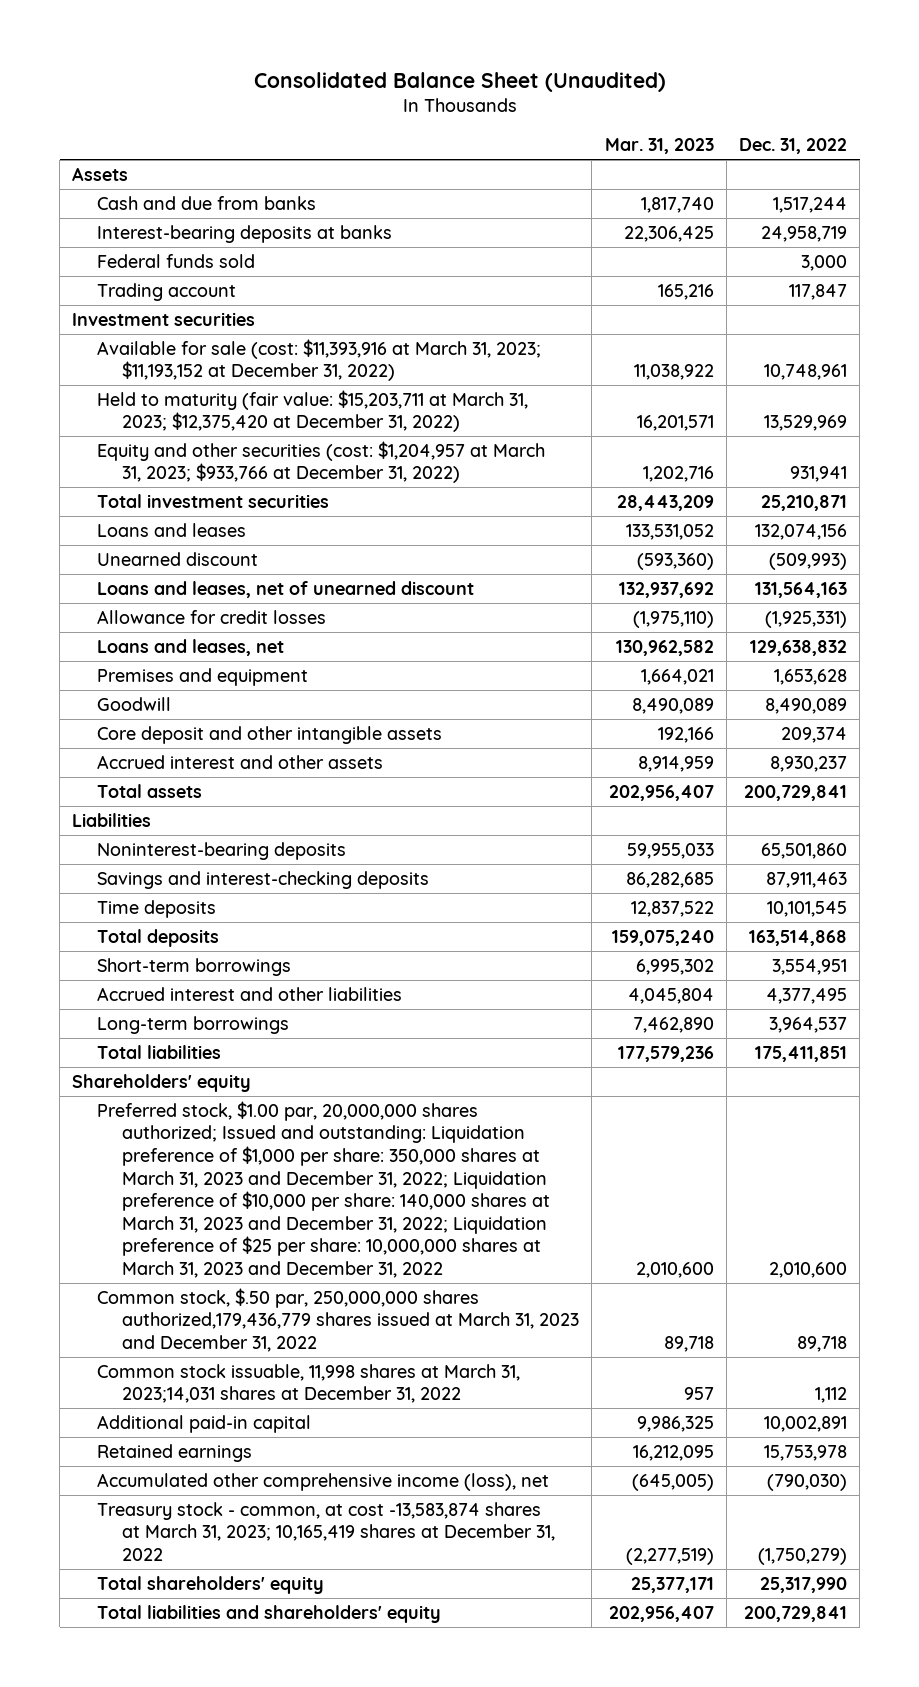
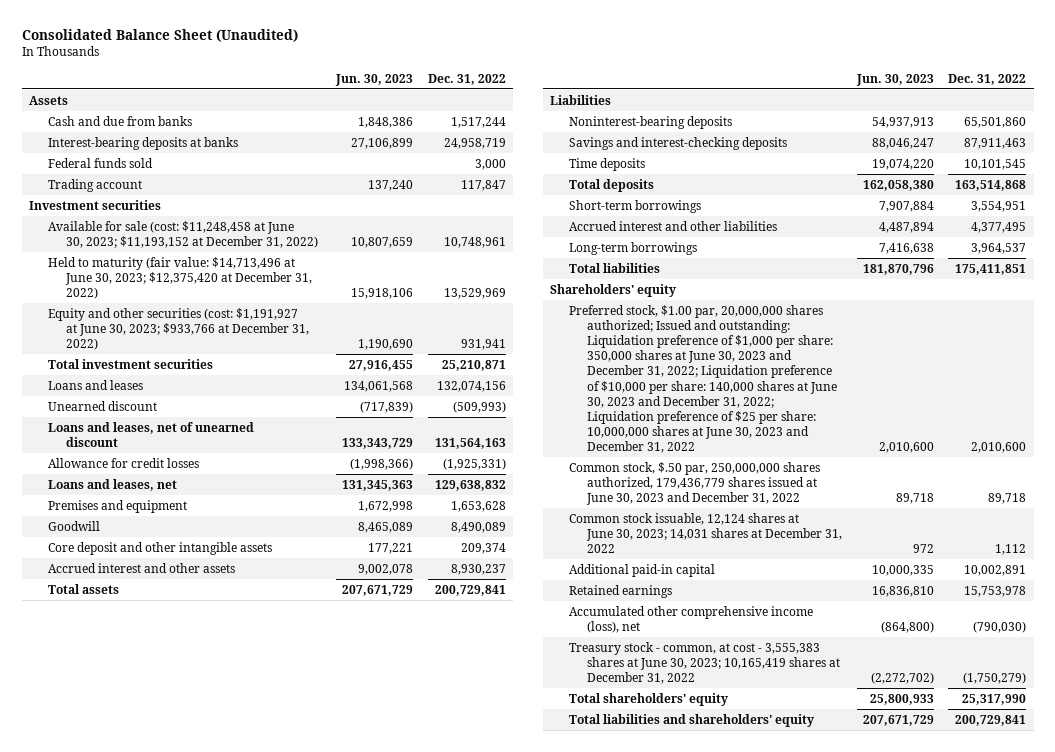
[604,138,714,155] Mar. 31, 2023 -> none
none -> [334,73,413,86] Jun. 30, 2023
[97,338,542,382] Available for sale (cost: $11,393,916 at March 31, 2023; $11,193,152 at December 31, 2022) -> [47,220,319,248] Available for sale (cost: $11,248,458 at June 30, 2023; $11,193,152 at December 31, 2022)
[97,389,529,433] Held to maturity (fair value: $15,203,711 at March 31, 2023; $12,375,420 at December 31, 2022) -> [47,256,313,299] Held to maturity (fair value: $14,713,496 at June 30, 2023; $12,375,420 at December 31, 2022)
[97,440,546,484] Equity and other securities (cost: $1,204,957 at March 31, 2023; $933,766 at December 31, 2022) -> [47,307,310,350] Equity and other securities (cost: $1,191,927 at June 30, 2023; $933,766 at December 31, 2022)
[97,1100,551,1279] Preferred stock, $1.00 par, 20,000,000 shares authorized; Issued and outstanding: Liquidation preference of $1,000 per share: 350,000 shares at March 31, 2023 and December 31, 2022; Liquidation preference of $10,000 per share: 140,000 shares at March 31, 2023 and December 31, 2022; Liquidation preference of $25 per share: 10,000,000 shares at March 31, 2023 and December 31, 2022 -> [568,304,838,454] Preferred stock, $1.00 par, 20,000,000 shares authorized; Issued and outstanding: Liquidation preference of $1,000 per share: 350,000 shares at June 30, 2023 and December 31, 2022; Liquidation preference of $10,000 per share: 140,000 shares at June 30, 2023 and December 31, 2022; Liquidation preference of $25 per share: 10,000,000 shares at June 30, 2023 and December 31, 2022
[97,1287,580,1353] Common stock, $.50 par, 250,000,000 shares authorized,179,436,779 shares issued at March 31, 2023 and December 31, 2022 -> [568,461,820,505] Common stock, $.50 par, 250,000,000 shares authorized, 179,436,779 shares issued at June 30, 2023 and December 31, 2022
[97,1363,521,1404] Common stock issuable, 11,998 shares at March 31, 2023;14,031 shares at December 31, 2022 -> [568,512,843,553] Common stock issuable, 12,124 shares at June 30, 2023; 14,031 shares at December 31, 2022
[97,1501,556,1562] Treasury stock - common, at cost -13,583,874 shares at March 31, 2023; 10,165,419 shares at December 31, 2022 -> [568,641,841,684] Treasury stock - common, at cost - 3,555,383 shares at June 30, 2023; 10,165,419 shares at December 31, 2022

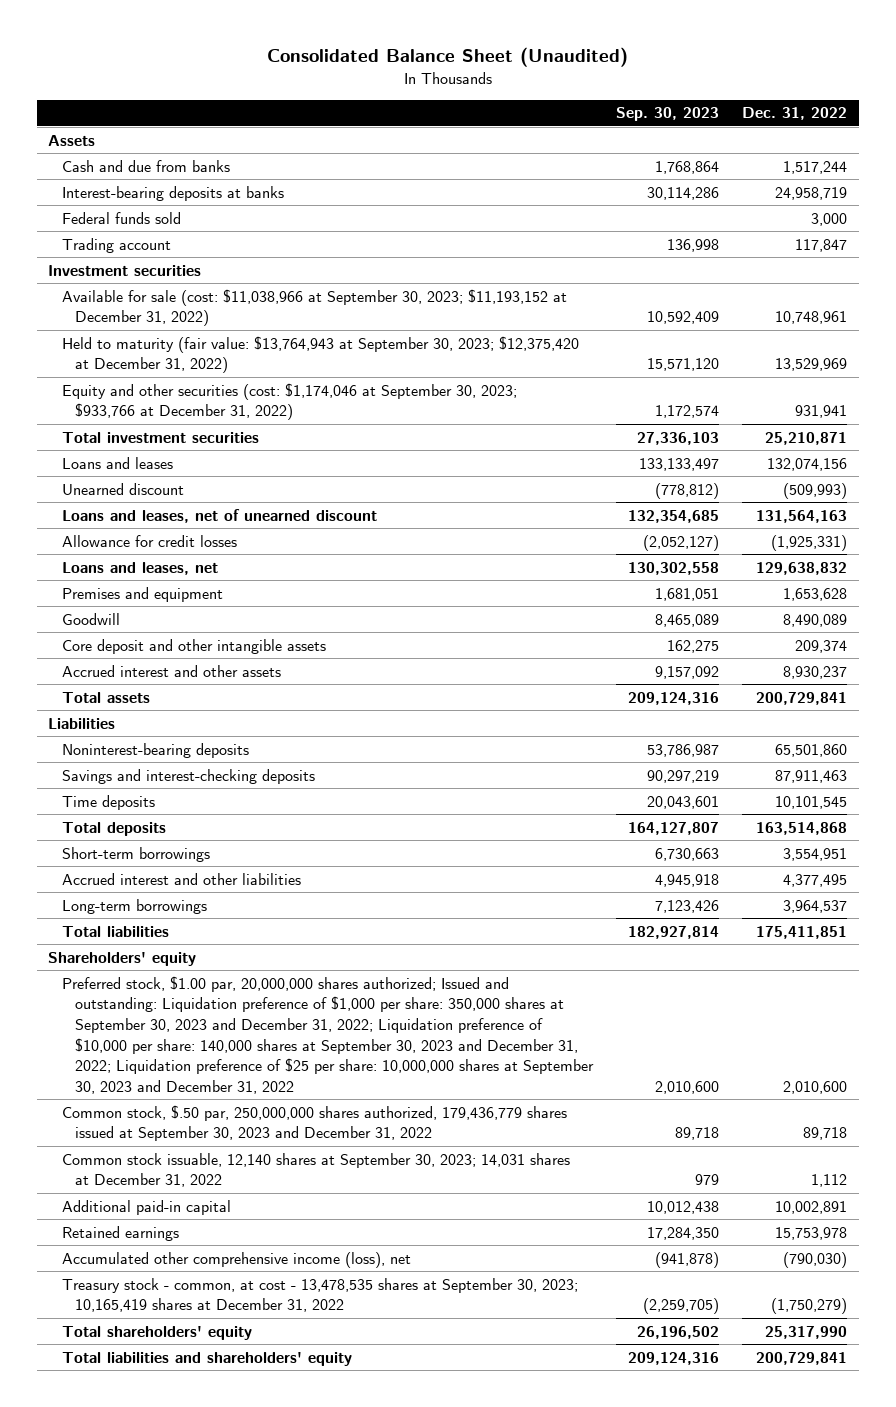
[334,73,413,86] Jun. 30, 2023 -> none
none -> [615,107,719,122] Sep. 30, 2023
[47,220,319,248] Available for sale (cost: $11,248,458 at June 30, 2023; $11,193,152 at December 31, 2022) -> [61,288,567,327] Available for sale (cost: $11,038,966 at September 30, 2023; $11,193,152 at December 31, 2022)
[47,256,313,299] Held to maturity (fair value: $14,713,496 at June 30, 2023; $12,375,420 at December 31, 2022) -> [61,335,579,374] Held to maturity (fair value: $13,764,943 at September 30, 2023; $12,375,420 at December 31, 2022)
[47,307,310,350] Equity and other securities (cost: $1,191,927 at June 30, 2023; $933,766 at December 31, 2022) -> [61,382,517,421] Equity and other securities (cost: $1,174,046 at September 30, 2023; $933,766 at December 31, 2022)
[568,304,838,454] Preferred stock, $1.00 par, 20,000,000 shares authorized; Issued and outstanding: Liquidation preference of $1,000 per share: 350,000 shares at June 30, 2023 and December 31, 2022; Liquidation preference of $10,000 per share: 140,000 shares at June 30, 2023 and December 31, 2022; Liquidation preference of $25 per share: 10,000,000 shares at June 30, 2023 and December 31, 2022 -> [61,975,594,1094] Preferred stock, $1.00 par, 20,000,000 shares authorized; Issued and outstanding: Liquidation preference of $1,000 per share: 350,000 shares at September 30, 2023 and December 31, 2022; Liquidation preference of $10,000 per share: 140,000 shares at September 30, 2023 and December 31, 2022; Liquidation preference of $25 per share: 10,000,000 shares at September 30, 2023 and December 31, 2022
[568,461,820,505] Common stock, $.50 par, 250,000,000 shares authorized, 179,436,779 shares issued at June 30, 2023 and December 31, 2022 -> [61,1104,567,1142] Common stock, $.50 par, 250,000,000 shares authorized, 179,436,779 shares issued at September 30, 2023 and December 31, 2022
[568,512,843,553] Common stock issuable, 12,124 shares at June 30, 2023; 14,031 shares at December 31, 2022 -> [61,1152,570,1188] Common stock issuable, 12,140 shares at September 30, 2023; 14,031 shares at December 31, 2022
[568,641,841,684] Treasury stock - common, at cost - 3,555,383 shares at June 30, 2023; 10,165,419 shares at December 31, 2022 -> [61,1277,578,1313] Treasury stock - common, at cost - 13,478,535 shares at September 30, 2023; 10,165,419 shares at December 31, 2022

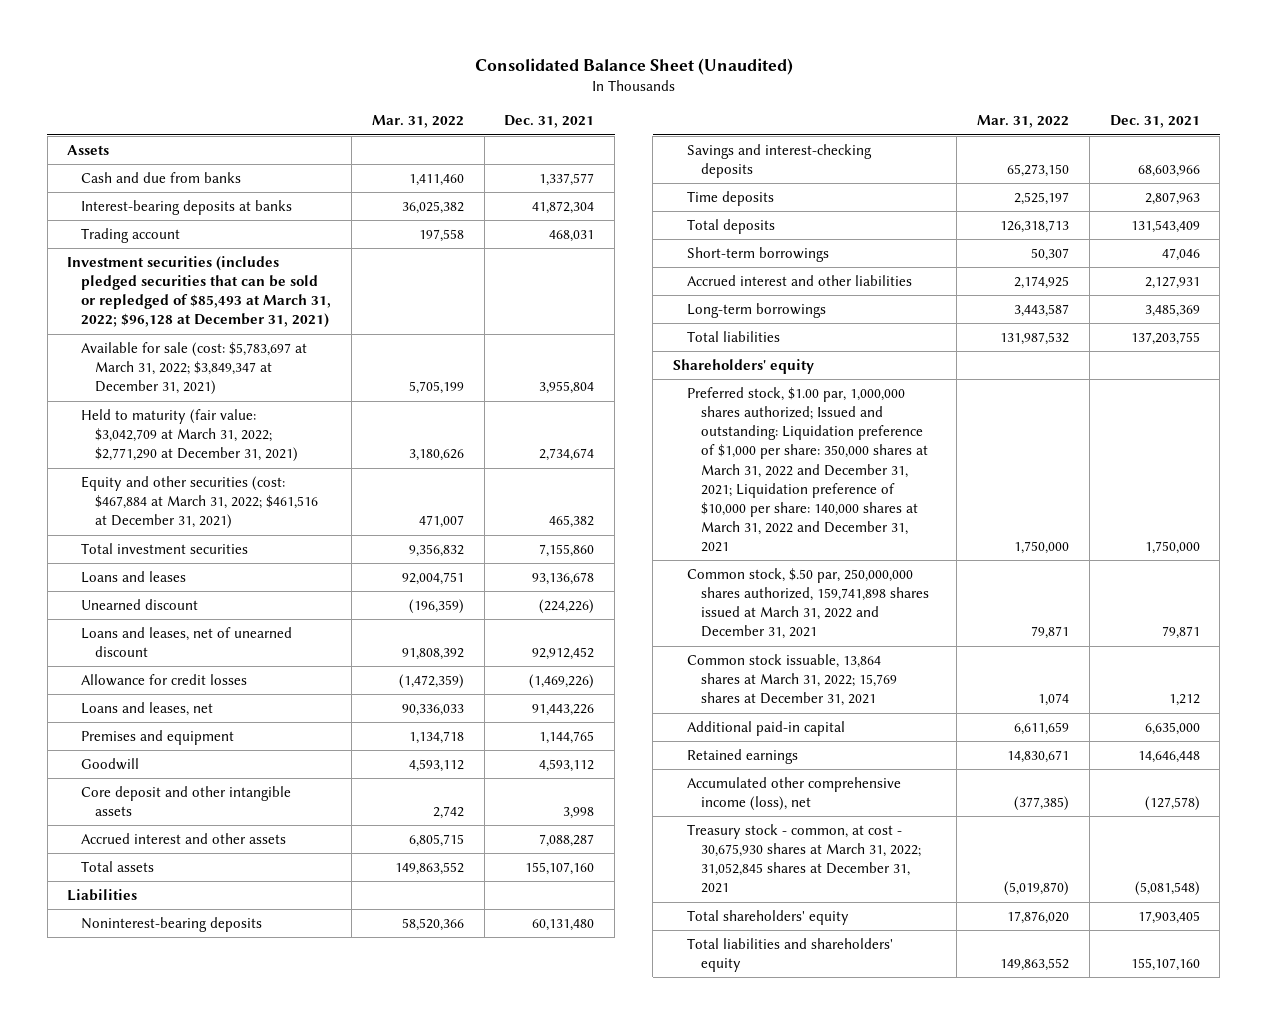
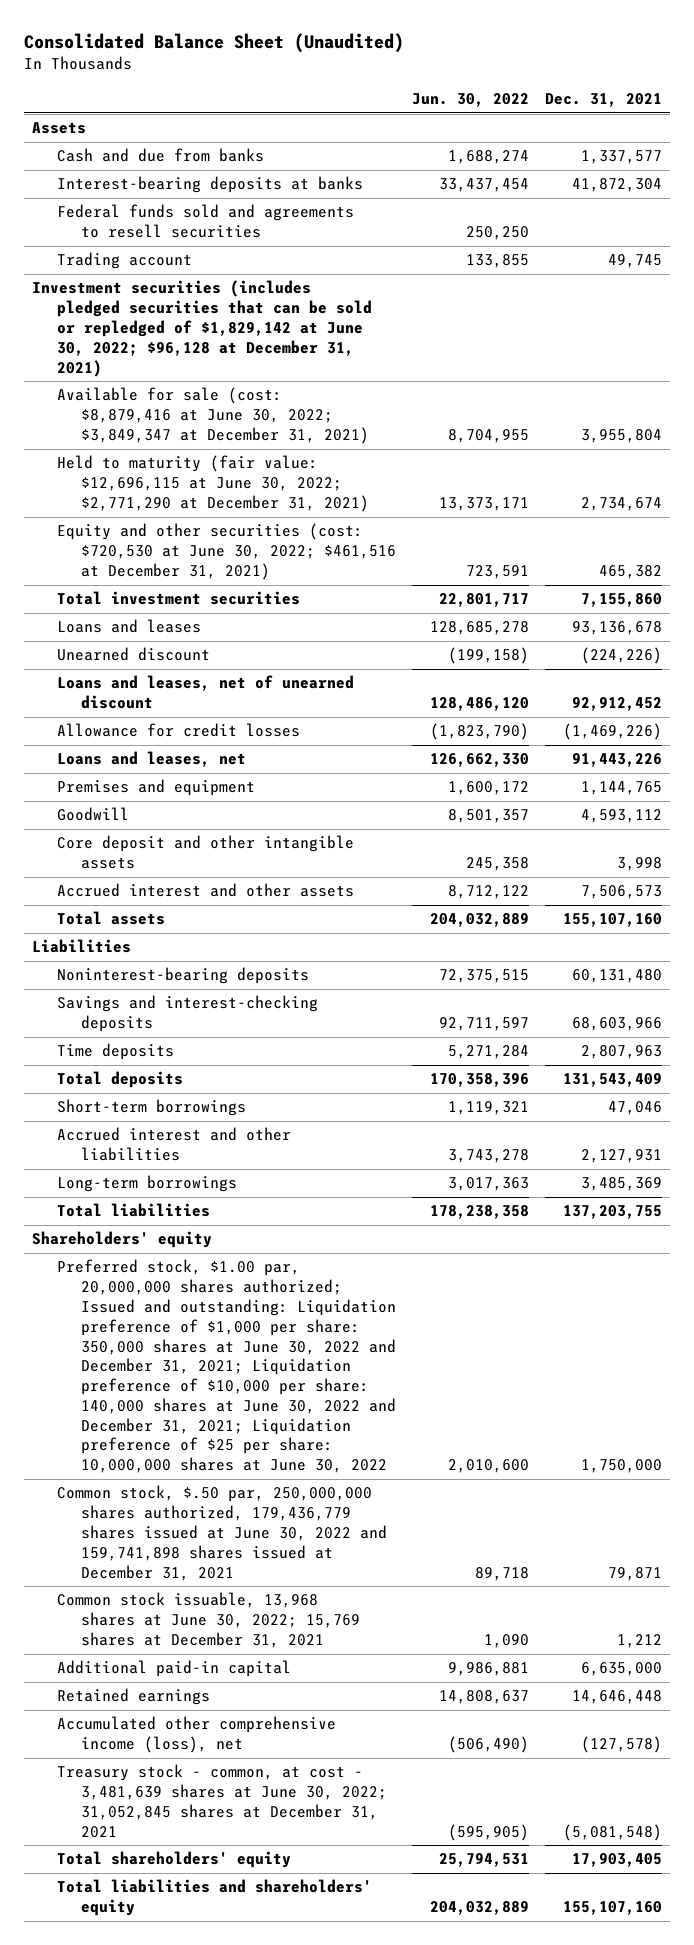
[371,115,464,129] Mar. 31, 2022 -> none
none -> [411,93,529,108] Jun. 30, 2022
none -> [56,204,354,239] Federal funds sold and agreements to resell securities
[549,230,595,243] 468,031 -> [607,254,662,269] 49,745
[67,256,332,329] Investment securities (includes pledged securities that can be sold or repledged of $85,493 at March 31, 2022; $96,128 at December 31, 2021) -> [32,280,372,377] Investment securities (includes pledged securities that can be sold or repledged of $1,829,142 at June 30, 2022; $96,128 at December 31, 2021)
[81,342,308,396] Available for sale (cost: $5,783,697 at March 31, 2022; $3,849,347 at December 31, 2021) -> [56,387,369,445] Available for sale (cost: $8,879,416 at June 30, 2022; $3,849,347 at December 31, 2021)
[81,409,299,463] Held to maturity (fair value: $3,042,709 at March 31, 2022; $2,771,290 at December 31, 2021) -> [56,455,369,513] Held to maturity (fair value: $12,696,115 at June 30, 2022; $2,771,290 at December 31, 2021)
[81,476,319,530] Equity and other securities (cost: $467,884 at March 31, 2022; $461,516 at December 31, 2021) -> [56,523,396,581] Equity and other securities (cost: $720,530 at June 30, 2022; $461,516 at December 31, 2021)
[539,834,595,848] 7,088,287 -> [580,885,662,900] 7,506,573
[686,387,928,552] Preferred stock, $1.00 par, 1,000,000 shares authorized; Issued and outstanding: Liquidation preference of $1,000 per share: 350,000 shares at March 31, 2022 and December 31, 2021; Liquidation preference of $10,000 per share: 140,000 shares at March 31, 2022 and December 31, 2021 -> [56,1259,396,1474] Preferred stock, $1.00 par, 20,000,000 shares authorized; Issued and outstanding: Liquidation preference of $1,000 per share: 350,000 shares at June 30, 2022 and December 31, 2021; Liquidation preference of $10,000 per share: 140,000 shares at June 30, 2022 and December 31, 2021; Liquidation preference of $25 per share: 10,000,000 shares at June 30, 2022
[686,568,929,640] Common stock, $.50 par, 250,000,000 shares authorized, 159,741,898 shares issued at March 31, 2022 and December 31, 2021 -> [56,1485,387,1581] Common stock, $.50 par, 250,000,000 shares authorized, 179,436,779 shares issued at June 30, 2022 and 159,741,898 shares issued at December 31, 2021
[686,654,897,707] Common stock issuable, 13,864 shares at March 31, 2022; 15,769 shares at December 31, 2021 -> [56,1592,360,1649] Common stock issuable, 13,968 shares at June 30, 2022; 15,769 shares at December 31, 2021
[686,824,921,894] Treasury stock - common, at cost - 30,675,930 shares at March 31, 2022; 31,052,845 shares at December 31, 2021 -> [56,1764,387,1838] Treasury stock - common, at cost - 3,481,639 shares at June 30, 2022; 31,052,845 shares at December 31, 2021

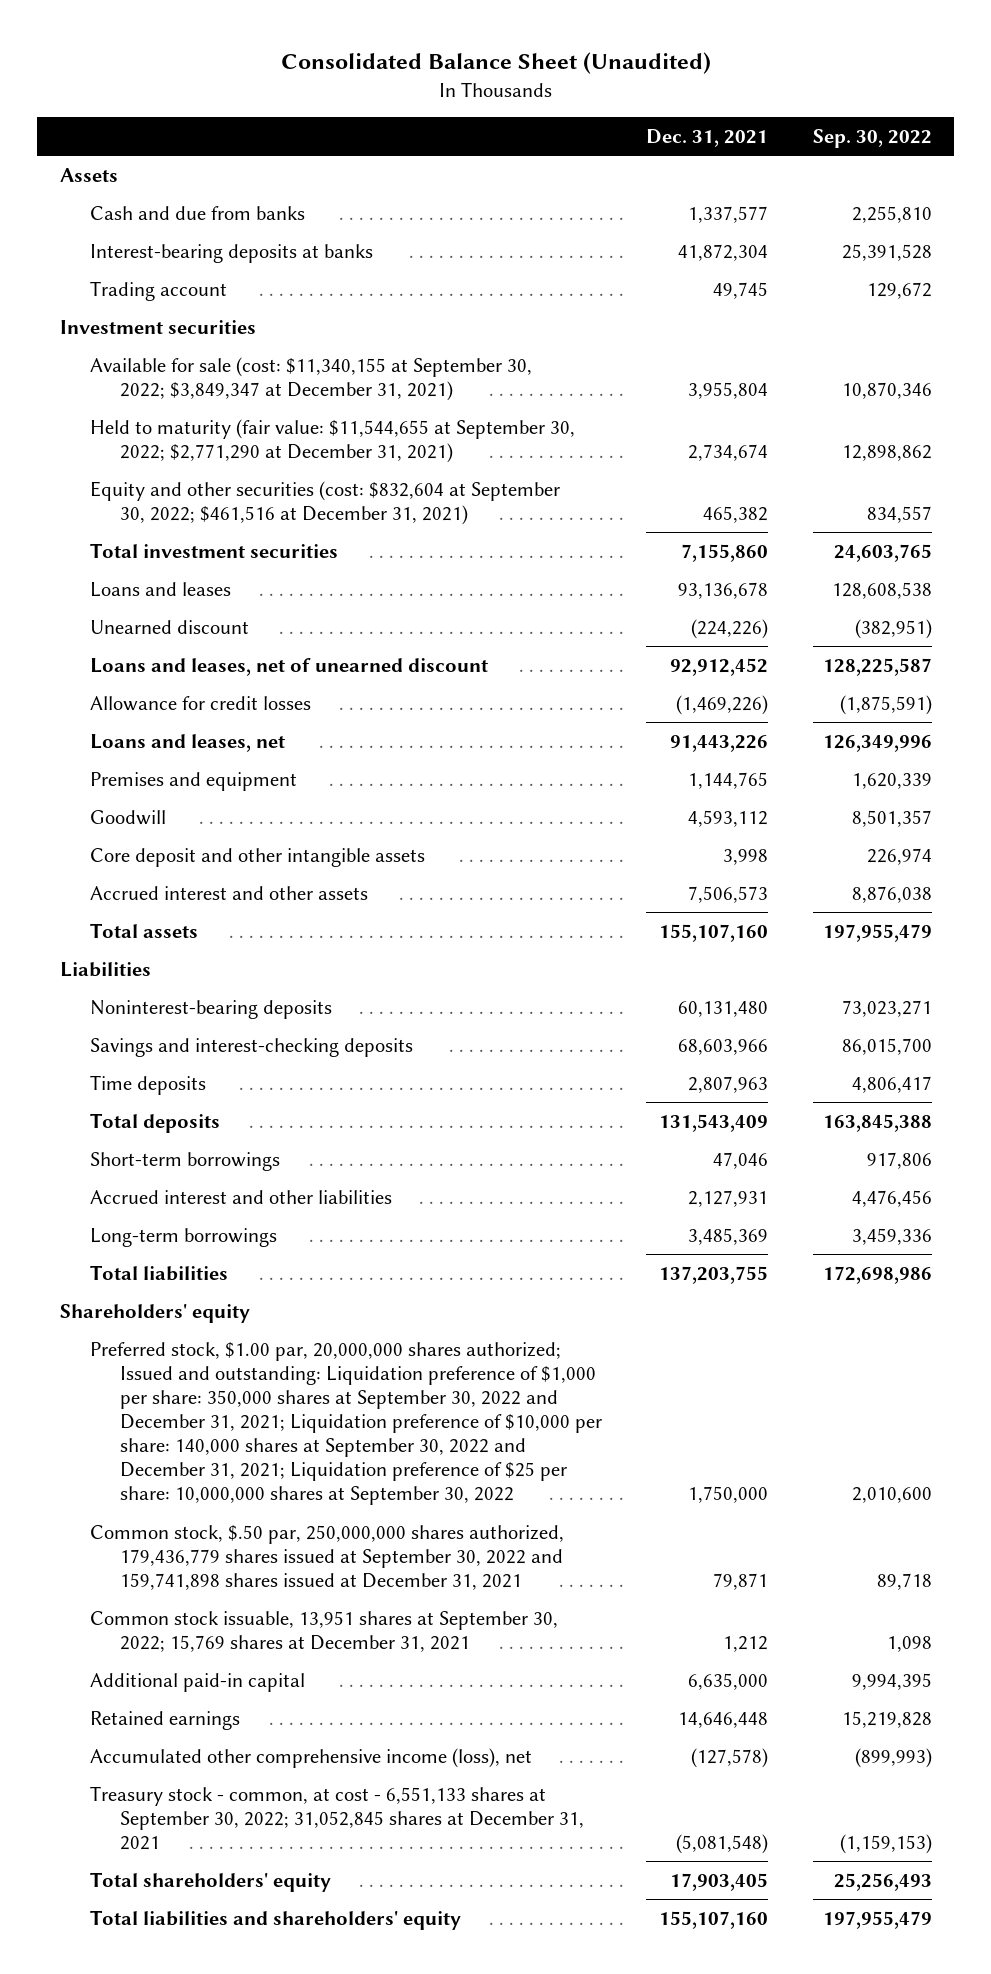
[411,93,529,108] Jun. 30, 2022 -> none
none -> [812,128,932,148] Sep. 30, 2022
[56,204,354,239] Federal funds sold and agreements to resell securities -> none
[32,280,372,377] Investment securities (includes pledged securities that can be sold or repledged of $1,829,142 at June 30, 2022; $96,128 at December 31, 2021) -> [59,319,256,334] Investment securities
[56,387,369,445] Available for sale (cost: $8,879,416 at June 30, 2022; $3,849,347 at December 31, 2021) -> [89,356,532,401] Available for sale (cost: $11,340,155 at September 30, 2022; $3,849,347 at December 31, 2021)
[56,455,369,513] Held to maturity (fair value: $12,696,115 at June 30, 2022; $2,771,290 at December 31, 2021) -> [89,418,575,463] Held to maturity (fair value: $11,544,655 at September 30, 2022; $2,771,290 at December 31, 2021)
[56,523,396,581] Equity and other securities (cost: $720,530 at June 30, 2022; $461,516 at December 31, 2021) -> [89,480,560,525] Equity and other securities (cost: $832,604 at September 30, 2022; $461,516 at December 31, 2021)
[56,1259,396,1474] Preferred stock, $1.00 par, 20,000,000 shares authorized; Issued and outstanding: Liquidation preference of $1,000 per share: 350,000 shares at June 30, 2022 and December 31, 2021; Liquidation preference of $10,000 per share: 140,000 shares at June 30, 2022 and December 31, 2021; Liquidation preference of $25 per share: 10,000,000 shares at June 30, 2022 -> [89,1341,602,1506] Preferred stock, $1.00 par, 20,000,000 shares authorized; Issued and outstanding: Liquidation preference of $1,000 per share: 350,000 shares at September 30, 2022 and December 31, 2021; Liquidation preference of $10,000 per share: 140,000 shares at September 30, 2022 and December 31, 2021; Liquidation preference of $25 per share: 10,000,000 shares at September 30, 2022
[56,1485,387,1581] Common stock, $.50 par, 250,000,000 shares authorized, 179,436,779 shares issued at June 30, 2022 and 159,741,898 shares issued at December 31, 2021 -> [89,1524,564,1590] Common stock, $.50 par, 250,000,000 shares authorized, 179,436,779 shares issued at September 30, 2022 and 159,741,898 shares issued at December 31, 2021
[56,1592,360,1649] Common stock issuable, 13,968 shares at June 30, 2022; 15,769 shares at December 31, 2021 -> [89,1610,558,1652] Common stock issuable, 13,951 shares at September 30, 2022; 15,769 shares at December 31, 2021
[56,1764,387,1838] Treasury stock - common, at cost - 3,481,639 shares at June 30, 2022; 31,052,845 shares at December 31, 2021 -> [89,1785,584,1850] Treasury stock - common, at cost - 6,551,133 shares at September 30, 2022; 31,052,845 shares at December 31, 2021

